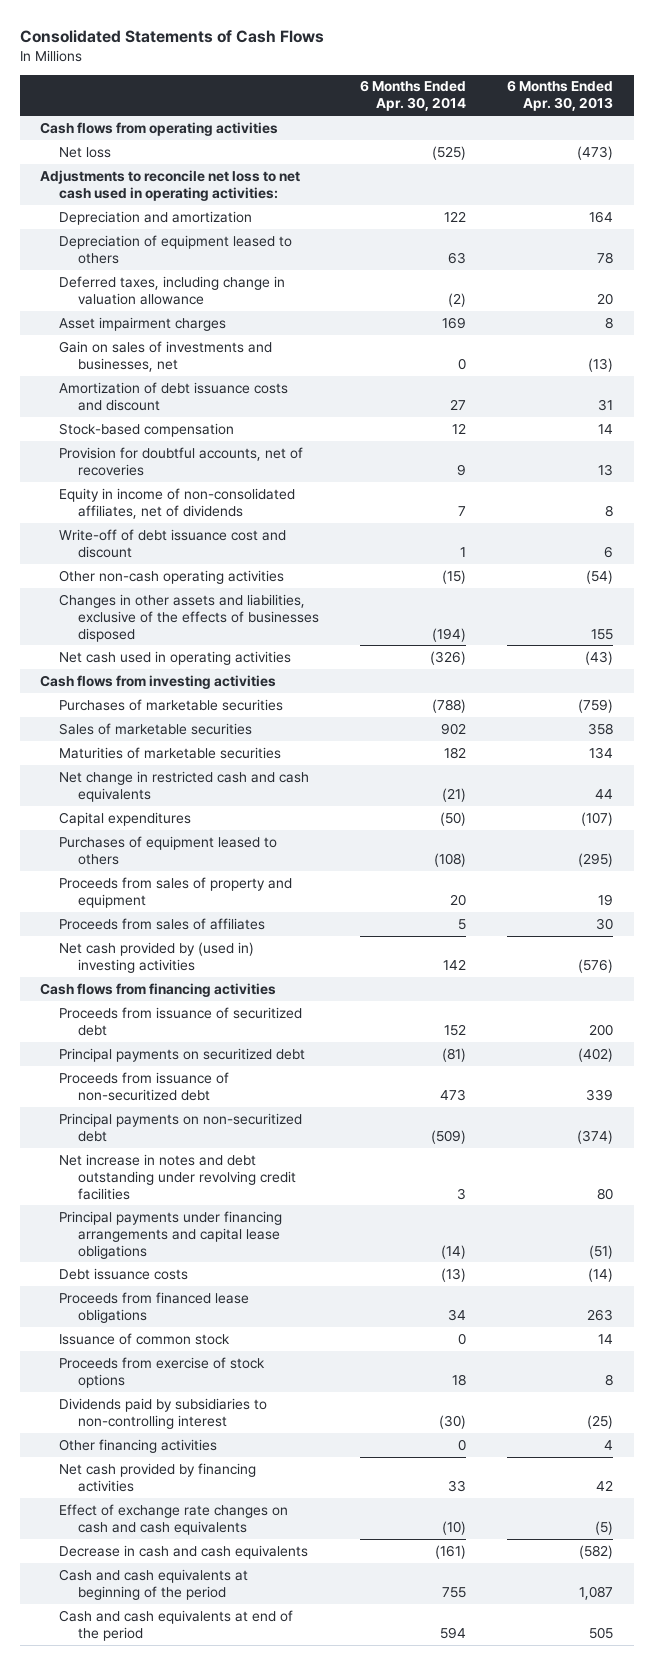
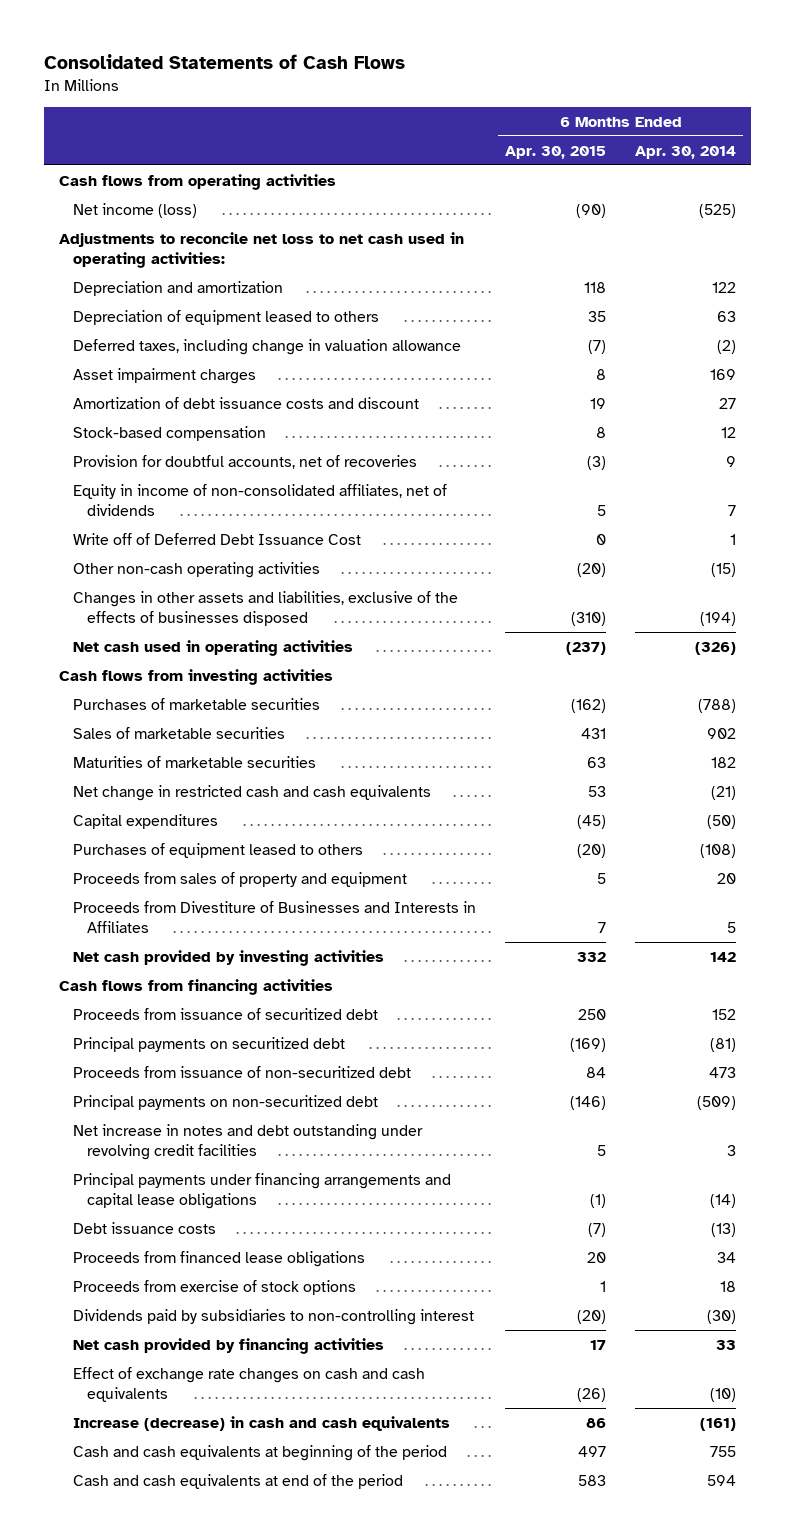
[507,80,614,112] 6 Months Ended Apr. 30, 2013 -> none
none -> [505,145,607,159] Apr. 30, 2015
[58,146,111,158] Net loss -> [73,202,198,218] Net income (loss)
[58,340,272,372] Gain on sales of investments and businesses, net -> none
[58,528,286,558] Write-off of debt issuance cost and discount -> [73,532,362,545] Write off of Deferred Debt Issuance Cost
[58,917,265,930] Proceeds from sales of affiliates -> [73,900,477,934] Proceeds from Divestiture of Businesses and Interests in Affiliates
[58,941,254,973] Net cash provided by (used in) investing activities -> [73,949,385,966] Net cash provided by investing activities
[58,1332,230,1345] Issuance of common stock -> none
[58,1438,217,1453] Other financing activities -> none
[58,1544,308,1559] Decrease in cash and cash equivalents -> [73,1415,451,1431] Increase (decrease) in cash and cash equivalents

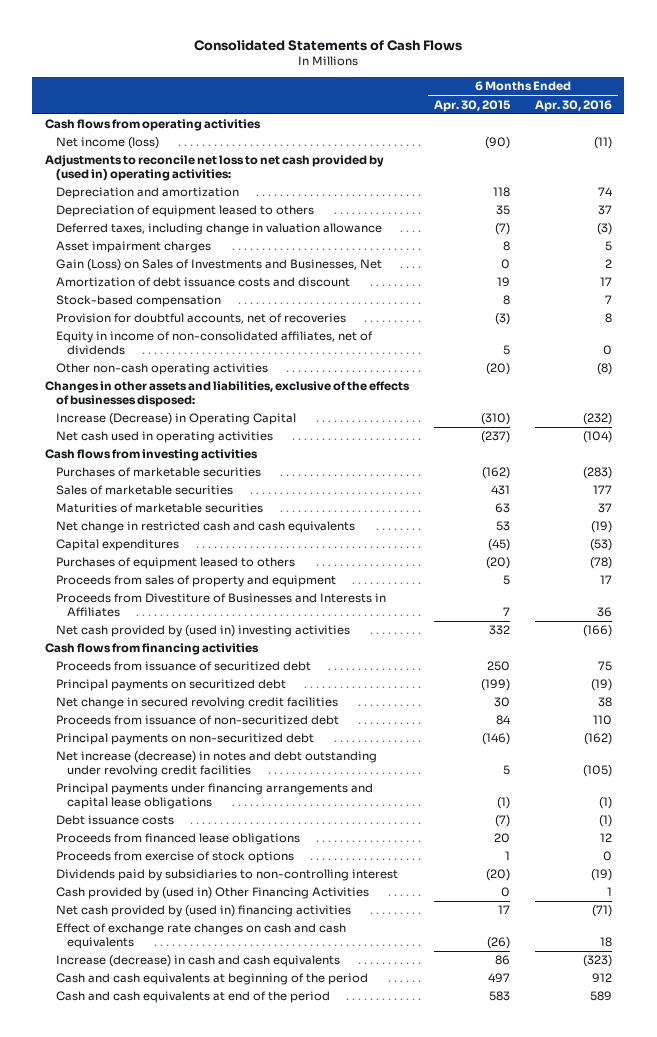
[635,145,737,159] Apr. 30, 2014 -> none
none -> [534,99,612,112] Apr. 30, 2016
[58,231,464,269] Adjustments to reconcile net loss to net cash used in operating activities: -> [44,155,384,181] Adjustments to reconcile net loss to net cash provided by (used in) operating activities:
none -> [56,259,383,272] Gain (Loss) on Sales of Investments and Businesses, Net
[73,532,362,545] Write off of Deferred Debt Issuance Cost -> none
none -> [44,381,410,407] Changes in other assets and liabilities, exclusive of the effects of businesses disposed:
[73,590,459,627] Changes in other assets and liabilities, exclusive of the effects of businesses disposed -> [56,413,297,426] Increase (Decrease) in Operating Capital
[73,949,385,966] Net cash provided by investing activities -> [56,625,351,638] Net cash provided by (used in) investing activities
[570,1037,607,1052] (169) -> [480,679,510,692] (199)
none -> [56,697,339,710] Net change in secured revolving credit facilities
[73,1123,424,1161] Net increase in notes and debt outstanding under revolving credit facilities -> [56,751,378,777] Net increase (decrease) in notes and debt outstanding under revolving credit facilities
none -> [56,887,370,900] Cash provided by (used in) Other Financing Activities
[73,1337,385,1354] Net cash provided by financing activities -> [56,905,352,918] Net cash provided by (used in) financing activities

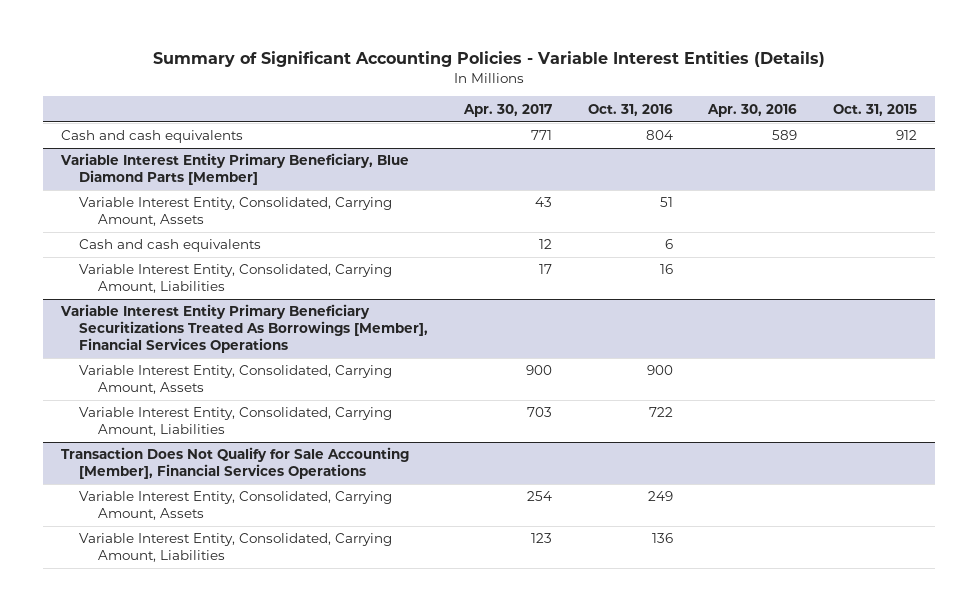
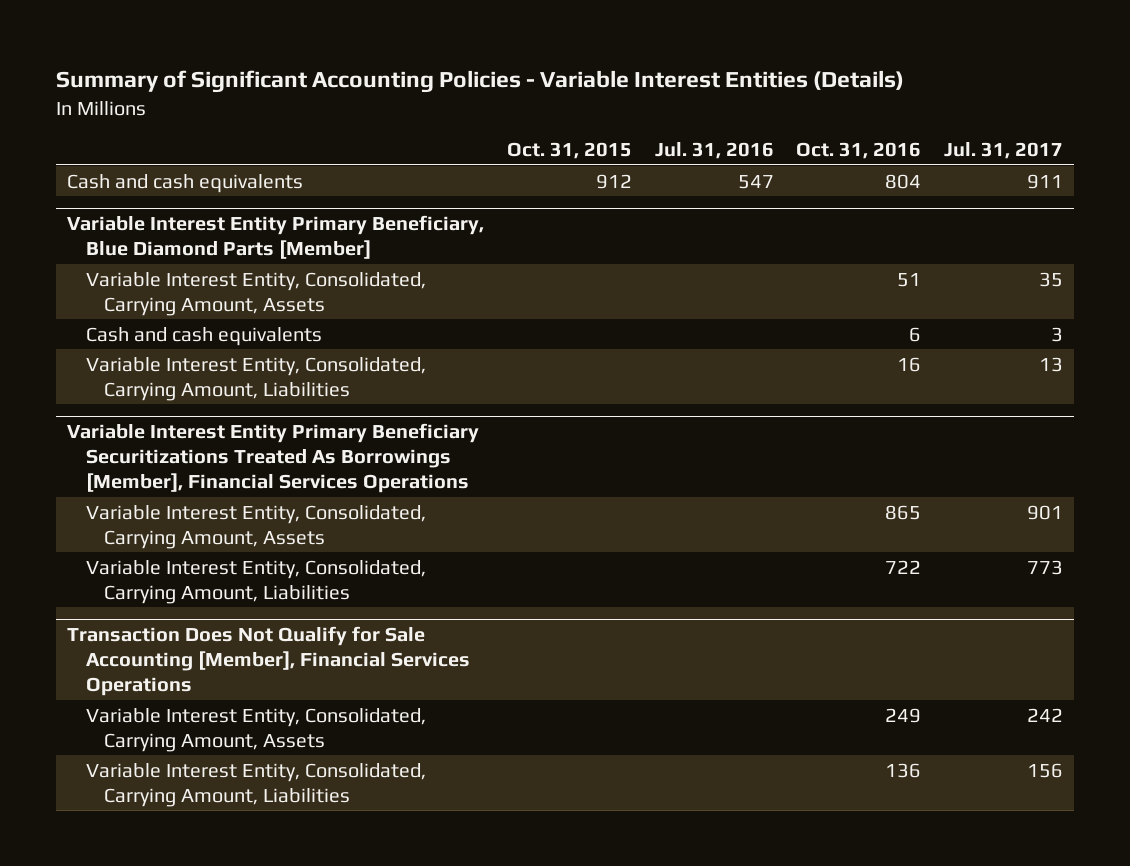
[463,103,553,117] Apr. 30, 2017 -> none
[707,103,798,117] Apr. 30, 2016 -> none
none -> [654,142,774,160] Jul. 31, 2016
none -> [944,142,1064,160] Jul. 31, 2017
[646,365,673,376] 900 -> [885,504,922,520] 865

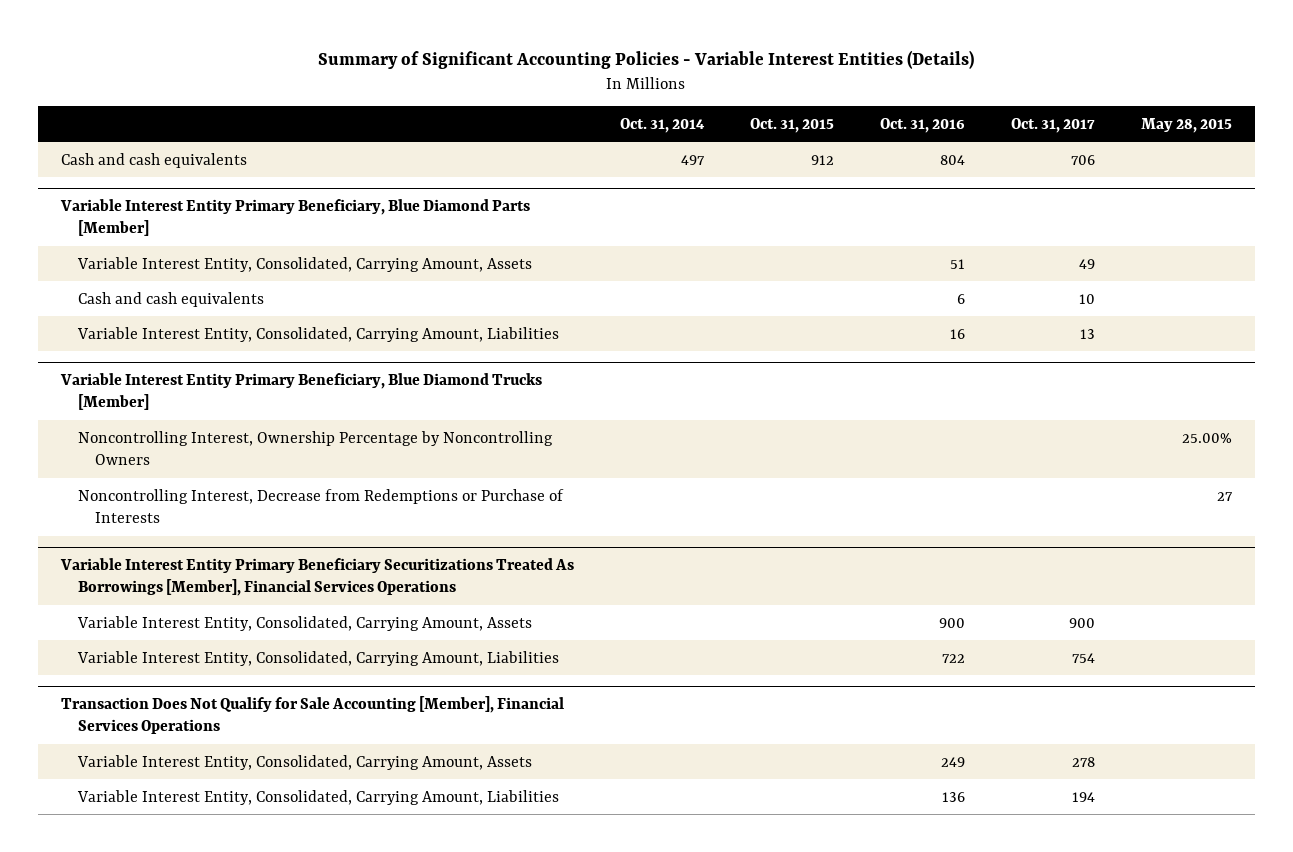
[654,142,774,160] Jul. 31, 2016 -> none
[944,142,1064,160] Jul. 31, 2017 -> none
none -> [619,117,705,133] Oct. 31, 2014
none -> [1010,117,1095,133] Oct. 31, 2017
none -> [1140,117,1232,133] May 28, 2015
none -> [60,372,543,411] Variable Interest Entity Primary Beneficiary, Blue Diamond Trucks [Member]
none -> [77,430,553,465] Noncontrolling Interest, Ownership Percentage by Noncontrolling Owners
none -> [77,488,564,523] Noncontrolling Interest, Decrease from Redemptions or Purchase of Interests
[885,504,922,520] 865 -> [938,617,965,628] 900

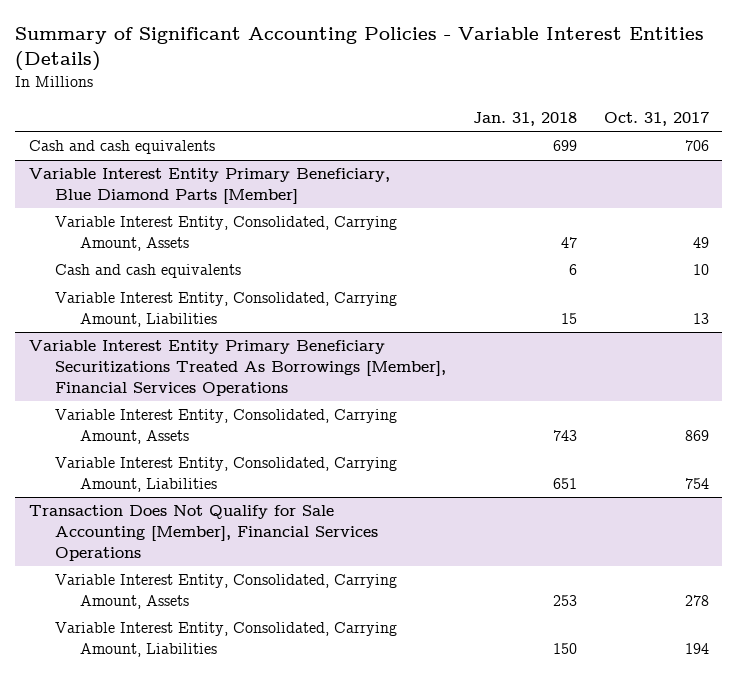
[619,117,705,133] Oct. 31, 2014 -> none
[749,117,834,133] Oct. 31, 2015 -> none
[879,117,965,133] Oct. 31, 2016 -> none
[1140,117,1232,133] May 28, 2015 -> none
none -> [472,111,577,126] Jan. 31, 2018
[60,372,543,411] Variable Interest Entity Primary Beneficiary, Blue Diamond Trucks [Member] -> none
[77,430,553,465] Noncontrolling Interest, Ownership Percentage by Noncontrolling Owners -> none
[77,488,564,523] Noncontrolling Interest, Decrease from Redemptions or Purchase of Interests -> none
[1068,617,1095,628] 900 -> [684,430,709,442] 869

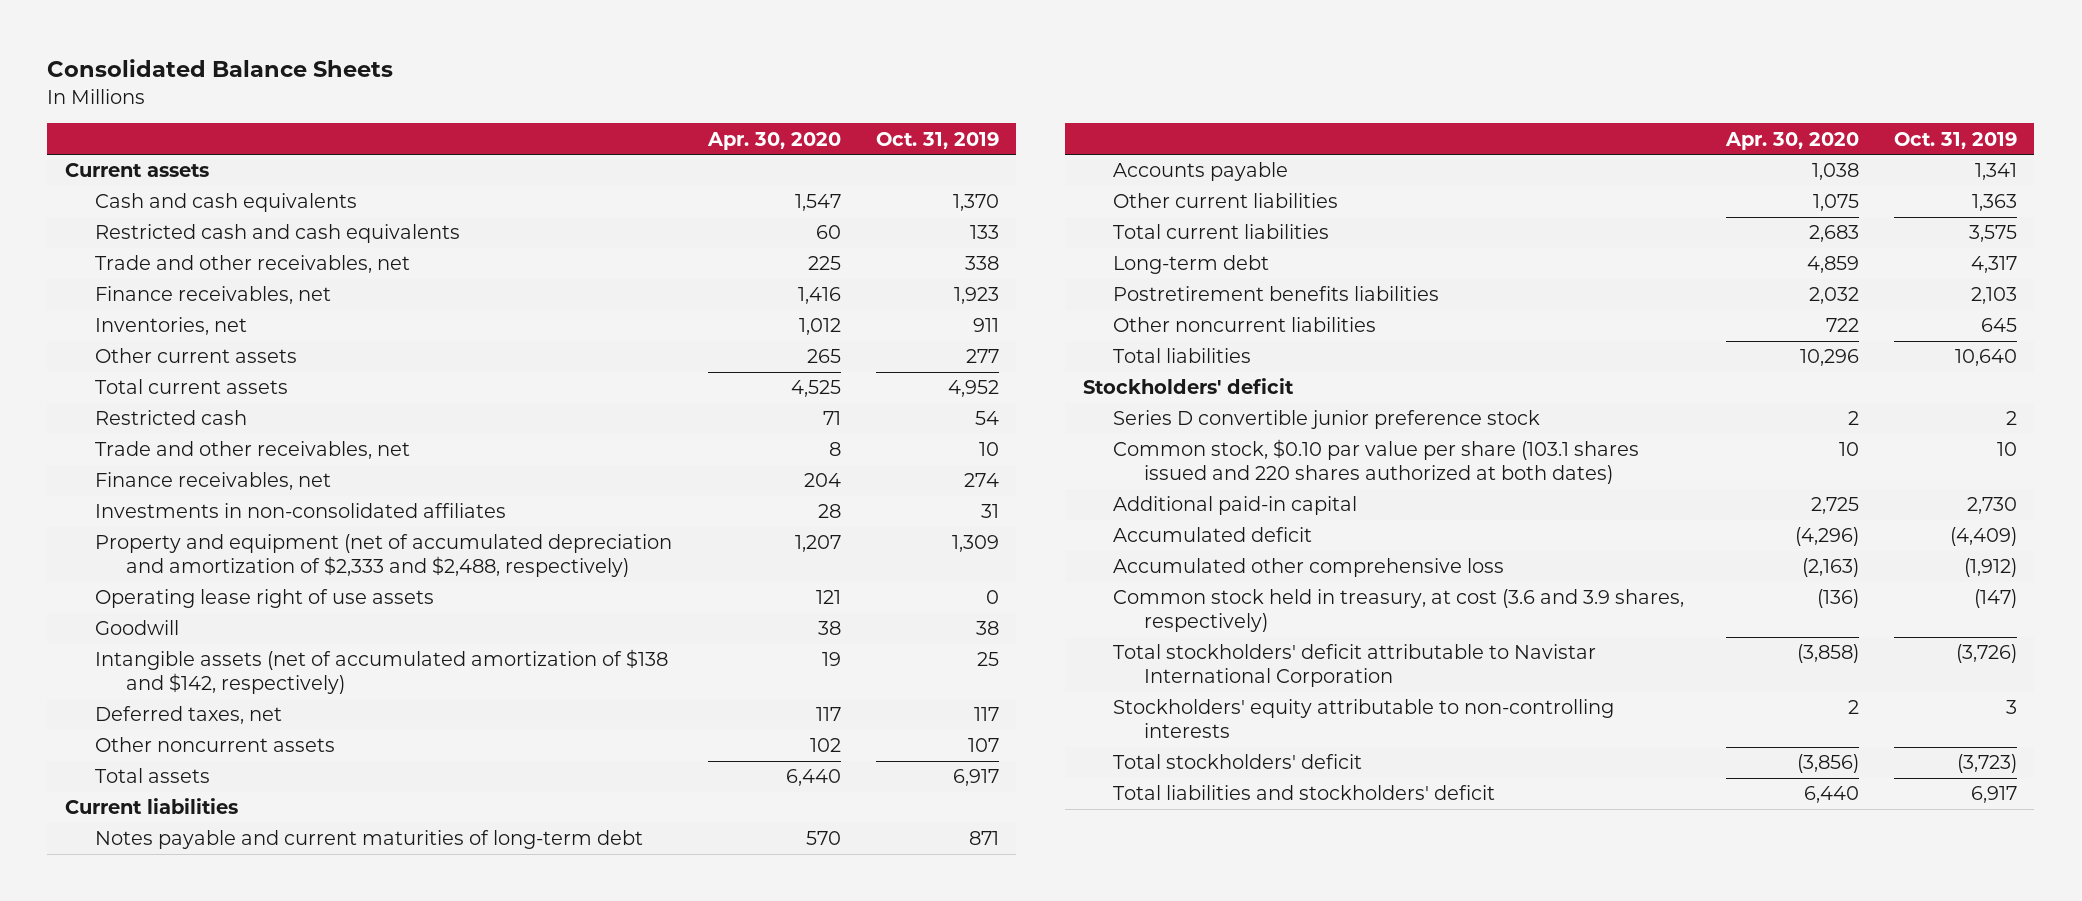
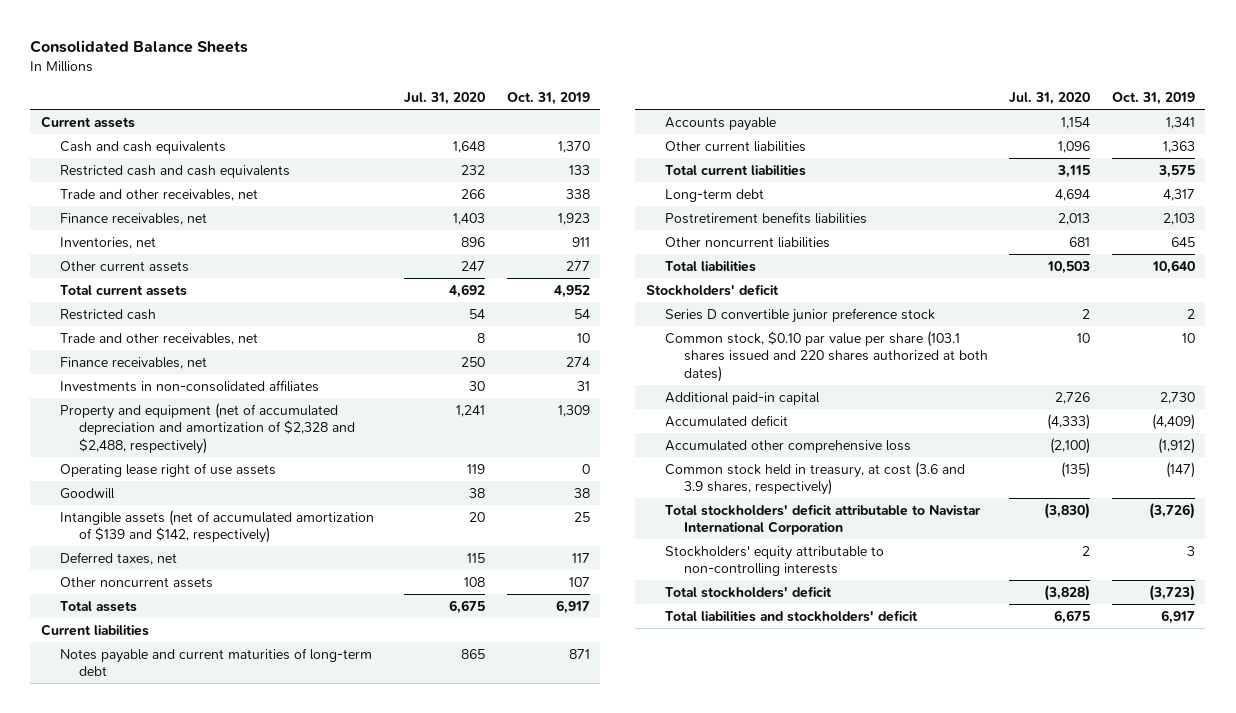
[706,131,841,150] Apr. 30, 2020 -> none
none -> [404,92,486,106] Jul. 31, 2020
[95,534,673,578] Property and equipment (net of accumulated depreciation and amortization of $2,333 and $2,488, respectively) -> [60,402,356,454] Property and equipment (net of accumulated depreciation and amortization of $2,328 and $2,488, respectively)
[95,649,669,695] Intangible assets (net of accumulated amortization of $138 and $142, respectively) -> [60,509,375,544] Intangible assets (net of accumulated amortization of $139 and $142, respectively)

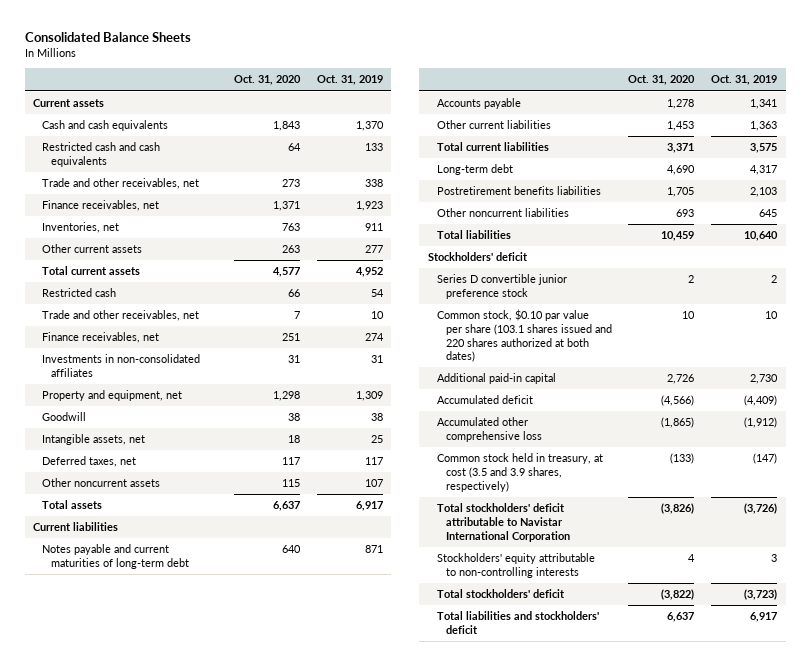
[404,92,486,106] Jul. 31, 2020 -> none
none -> [233,75,301,86] Oct. 31, 2020
[60,462,277,477] Operating lease right of use assets -> none
[60,402,356,454] Property and equipment (net of accumulated depreciation and amortization of $2,328 and $2,488, respectively) -> [42,390,183,402] Property and equipment, net
[60,509,375,544] Intangible assets (net of accumulated amortization of $139 and $142, respectively) -> [42,434,146,446] Intangible assets, net
[665,461,966,496] Common stock held in treasury, at cost (3.6 and 3.9 shares, respectively) -> [436,453,603,492] Common stock held in treasury, at cost (3.5 and 3.9 shares, respectively)

